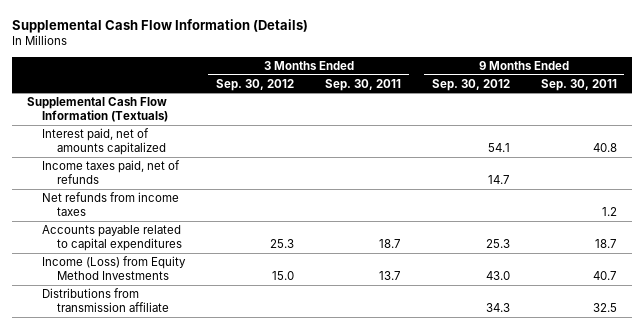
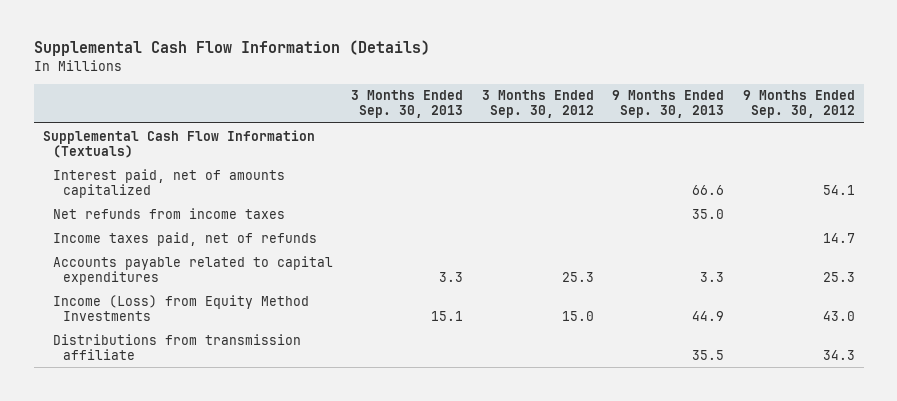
[325,78,402,91] Sep. 30, 2011 -> none
[540,78,617,91] Sep. 30, 2011 -> none
none -> [351,90,464,119] 3 Months Ended Sep. 30, 2013
none -> [612,90,725,119] 9 Months Ended Sep. 30, 2013
[42,160,181,185] Income taxes paid, net of refunds -> [53,231,318,246] Income taxes paid, net of refunds

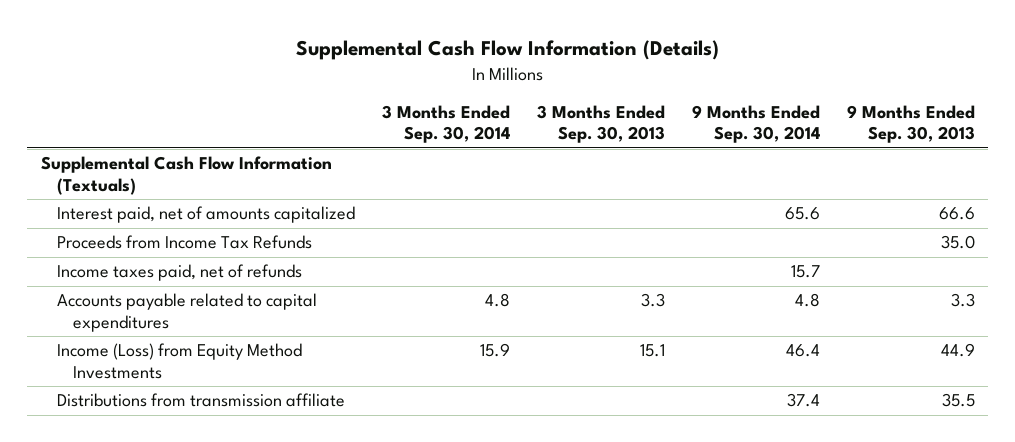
[481,90,594,119] 3 Months Ended Sep. 30, 2012 -> none
[742,90,855,119] 9 Months Ended Sep. 30, 2012 -> none
none -> [381,105,510,144] 3 Months Ended Sep. 30, 2014
none -> [691,105,820,144] 9 Months Ended Sep. 30, 2014
[53,207,286,219] Net refunds from income taxes -> [56,235,312,250] Proceeds from Income Tax Refunds

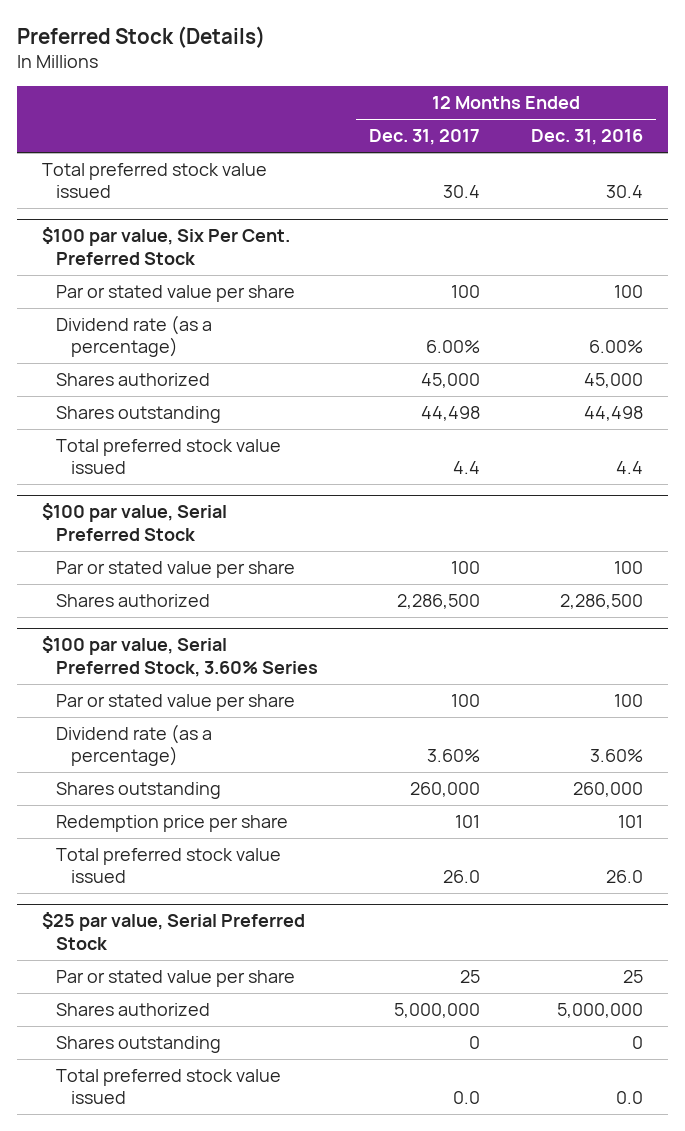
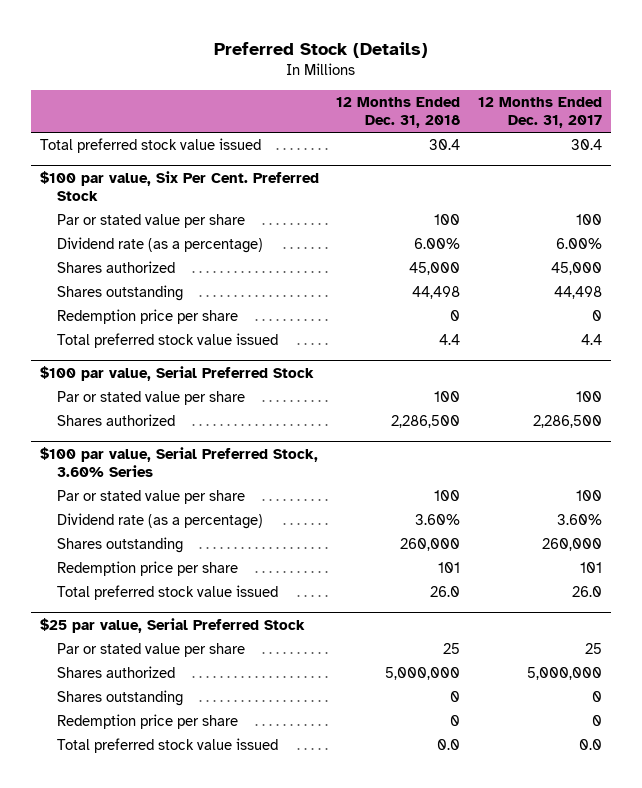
[531,129,644,146] Dec. 31, 2016 -> none
none -> [336,97,461,129] 12 Months Ended Dec. 31, 2018
none -> [56,309,238,325] Redemption price per share
none -> [56,714,238,730] Redemption price per share

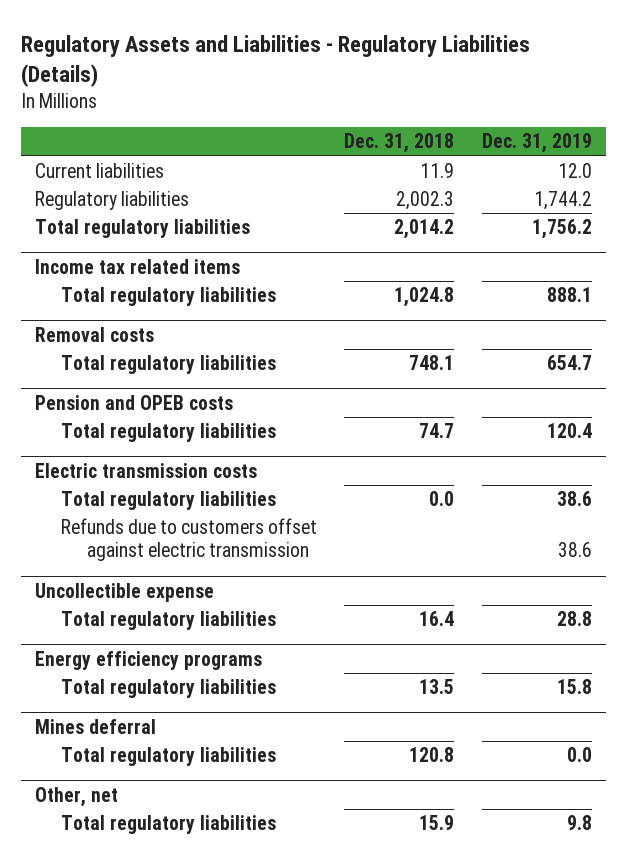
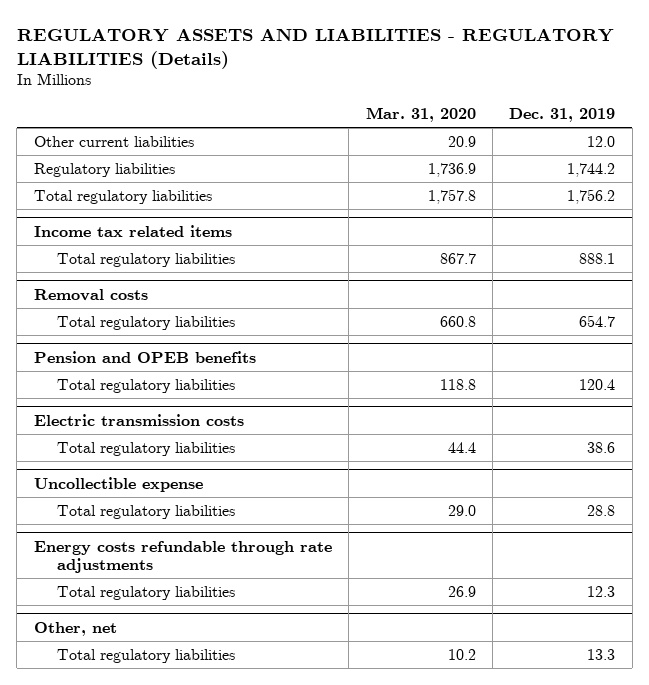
[21,34,531,87] Regulatory Assets and Liabilities - Regulatory Liabilities (Details) -> [16,27,614,69] REGULATORY ASSETS AND LIABILITIES - REGULATORY LIABILITIES (Details)
[344,133,455,154] Dec. 31, 2018 -> none
none -> [365,107,476,123] Mar. 31, 2020
[35,163,165,179] Current liabilities -> [33,135,194,147] Other current liabilities
[35,394,234,410] Pension and OPEB costs -> [33,350,256,363] Pension and OPEB benefits
[61,518,318,562] Refunds due to customers offset against electric transmission -> none
[35,650,263,670] Energy efficiency programs -> none
[35,718,157,734] Mines deferral -> none
[61,747,277,767] Total regulatory liabilities -> none
none -> [33,540,332,573] Energy costs refundable through rate adjustments
[556,679,592,695] 15.8 -> [587,585,616,597] 12.3
[566,815,592,831] 9.8 -> [587,648,616,660] 13.3

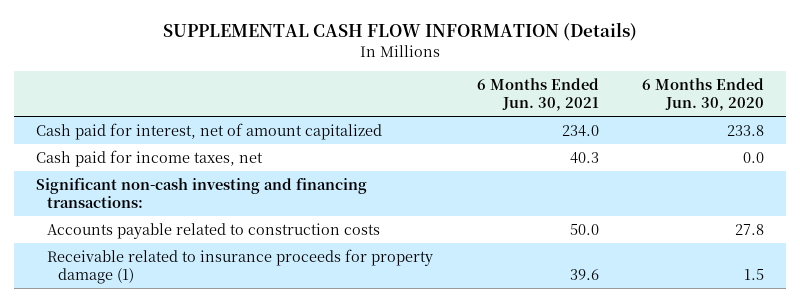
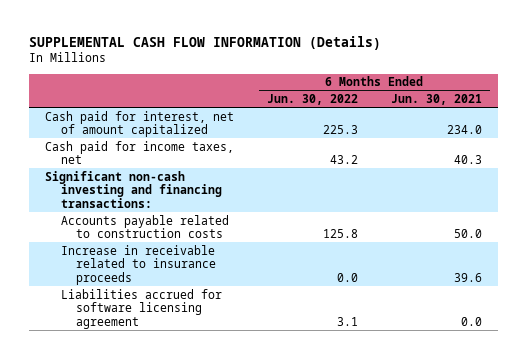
[642,77,765,112] 6 Months Ended Jun. 30, 2020 -> none
none -> [266,93,358,105] Jun. 30, 2022
[46,248,433,284] Receivable related to insurance proceeds for property damage (1) -> [60,244,217,285] Increase in receivable related to insurance proceeds
none -> [60,288,222,329] Liabilities accrued for software licensing agreement

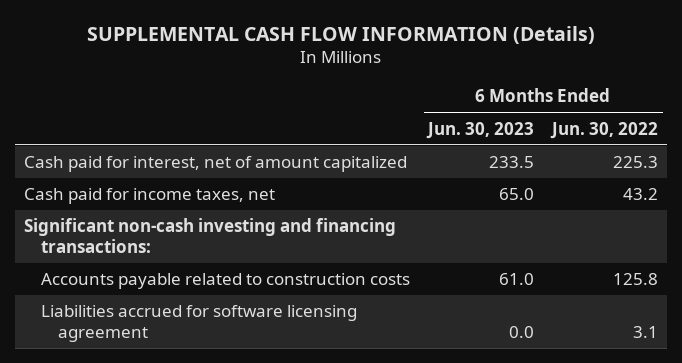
[390,93,482,105] Jun. 30, 2021 -> none
none -> [426,121,535,139] Jun. 30, 2023
[60,244,217,285] Increase in receivable related to insurance proceeds -> none

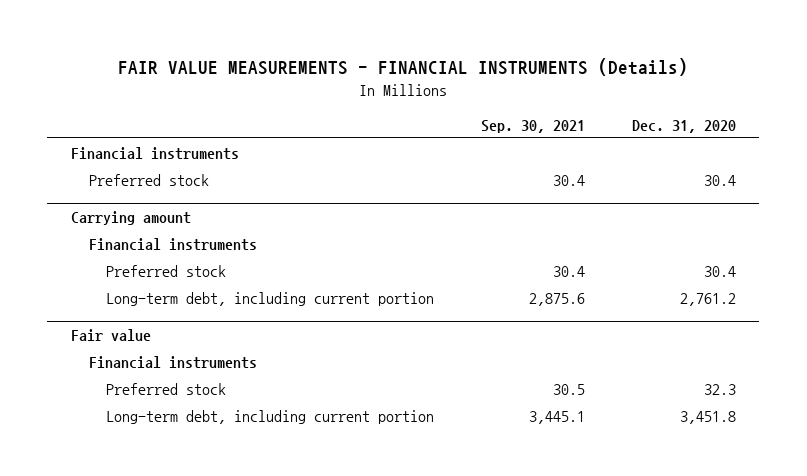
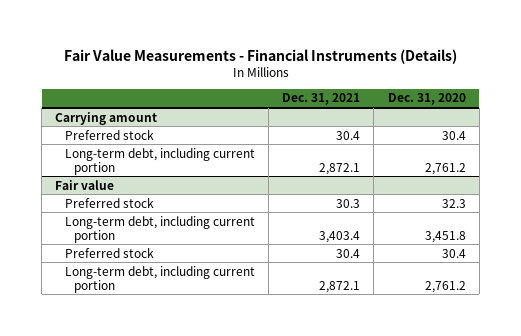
[118,57,689,76] FAIR VALUE MEASUREMENTS - FINANCIAL INSTRUMENTS (Details) -> [63,48,457,64] Fair Value Measurements - Financial Instruments (Details)
[481,119,586,133] Sep. 30, 2021 -> none
none -> [282,93,361,106] Dec. 31, 2021
[70,146,239,160] Financial instruments -> none
[88,173,209,186] Preferred stock -> none
[88,237,257,251] Financial instruments -> none
[88,355,257,369] Financial instruments -> none
none -> [64,246,154,258] Preferred stock
none -> [64,265,255,293] Long-term debt, including current portion

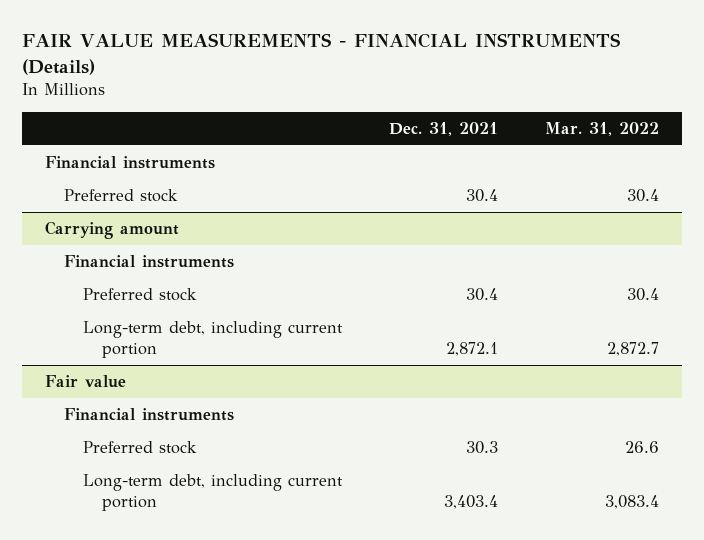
[63,48,457,64] Fair Value Measurements - Financial Instruments (Details) -> [21,33,621,75] FAIR VALUE MEASUREMENTS - FINANCIAL INSTRUMENTS (Details)
[387,93,466,106] Dec. 31, 2020 -> none
none -> [544,121,659,136] Mar. 31, 2022
none -> [45,156,216,170] Financial instruments
none -> [64,189,179,203] Preferred stock
none -> [64,255,235,269] Financial instruments
none -> [64,408,235,422] Financial instruments
[64,246,154,258] Preferred stock -> none
[64,265,255,293] Long-term debt, including current portion -> none

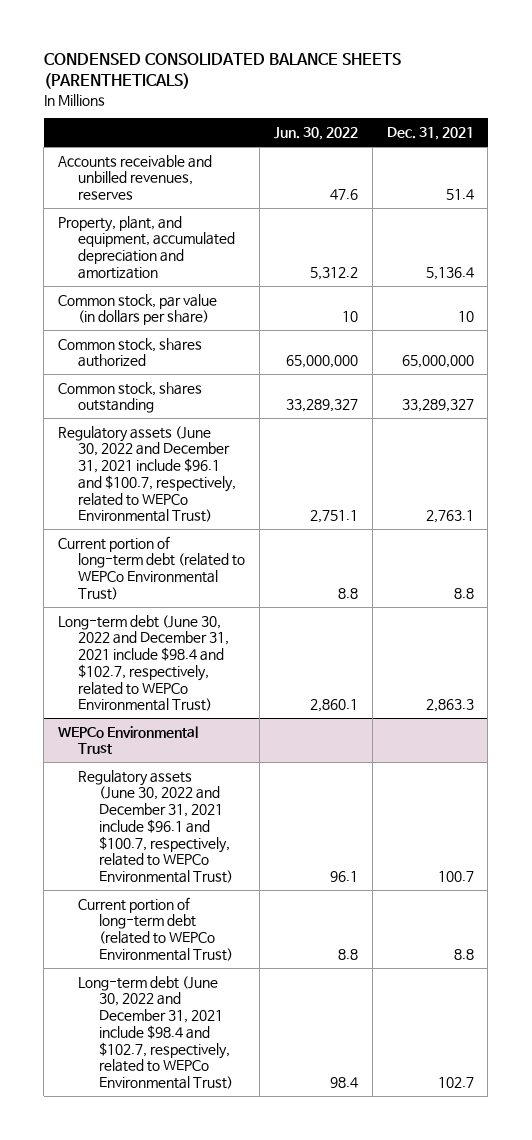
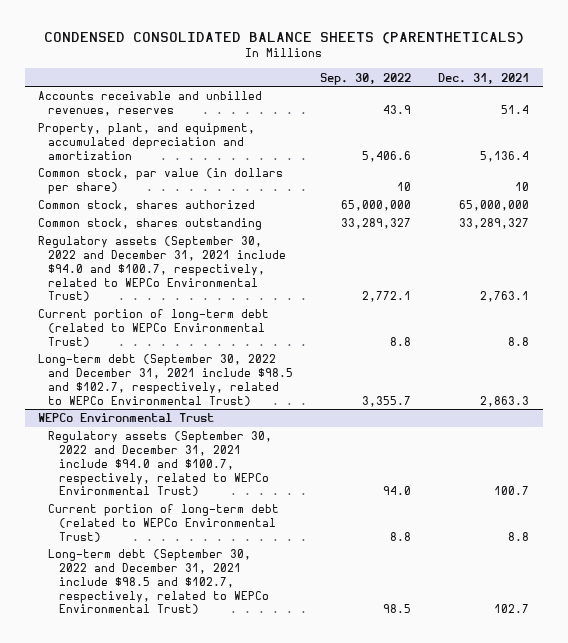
[273,127,358,141] Jun. 30, 2022 -> none
none -> [320,72,412,85] Sep. 30, 2022
[57,425,237,523] Regulatory assets (June 30, 2022 and December 31, 2021 include $96.1 and $100.7, respectively, related to WEPCo Environmental Trust) -> [38,236,287,302] Regulatory assets (September 30, 2022 and December 31, 2021 include $94.0 and $100.7, respectively, related to WEPCo Environmental Trust)
[57,614,230,712] Long-term debt (June 30, 2022 and December 31, 2021 include $98.4 and $102.7, respectively, related to WEPCo Environmental Trust) -> [38,354,294,406] Long-term debt (September 30, 2022 and December 31, 2021 include $98.5 and $102.7, respectively, related to WEPCo Environmental Trust)
[78,769,233,883] Regulatory assets (June 30, 2022 and December 31, 2021 include $96.1 and $100.7, respectively, related to WEPCo Environmental Trust) -> [48,431,273,497] Regulatory assets (September 30, 2022 and December 31, 2021 include $94.0 and $100.7, respectively, related to WEPCo Environmental Trust)
[78,975,233,1089] Long-term debt (June 30, 2022 and December 31, 2021 include $98.4 and $102.7, respectively, related to WEPCo Environmental Trust) -> [48,549,269,615] Long-term debt (September 30, 2022 and December 31, 2021 include $98.5 and $102.7, respectively, related to WEPCo Environmental Trust)

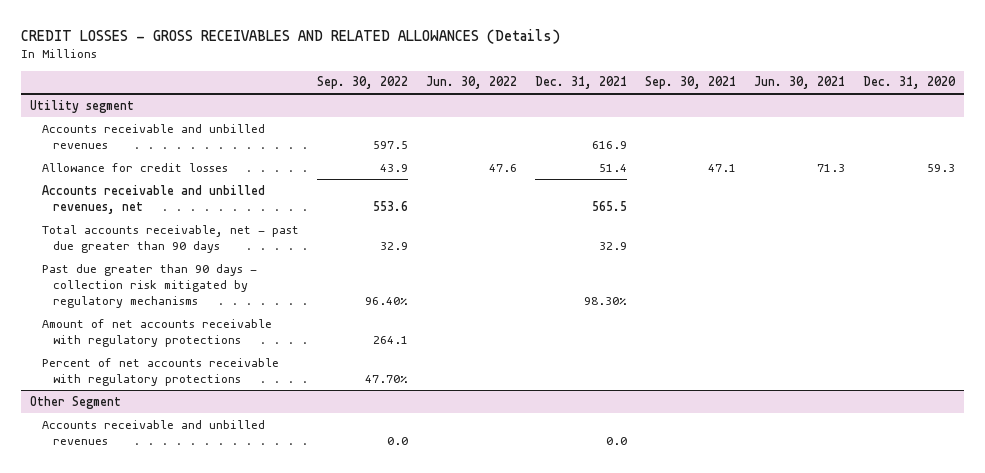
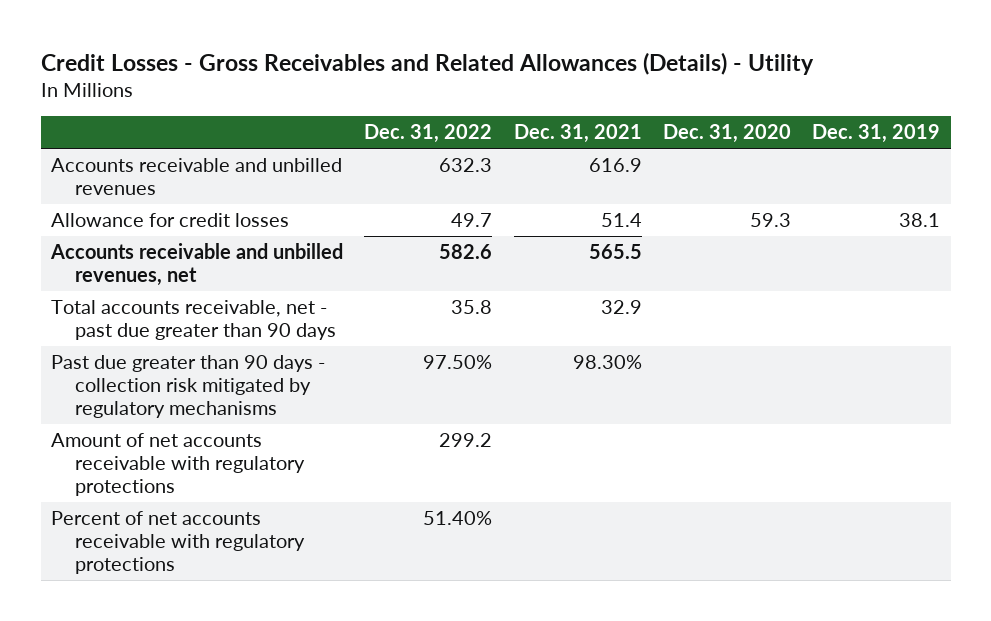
[21,28,561,44] CREDIT LOSSES - GROSS RECEIVABLES AND RELATED ALLOWANCES (Details) -> [40,51,814,75] Credit Losses - Gross Receivables and Related Allowances (Details) - Utility
[316,76,408,90] Sep. 30, 2022 -> none
[425,76,517,90] Jun. 30, 2022 -> none
[644,76,736,90] Sep. 30, 2021 -> none
[753,76,845,90] Jun. 30, 2021 -> none
none -> [364,124,493,144] Dec. 31, 2022
none -> [812,124,941,144] Dec. 31, 2019
[30,99,135,113] Utility segment -> none
[30,395,122,409] Other Segment -> none
[41,419,265,445] Accounts receivable and unbilled revenues -> none

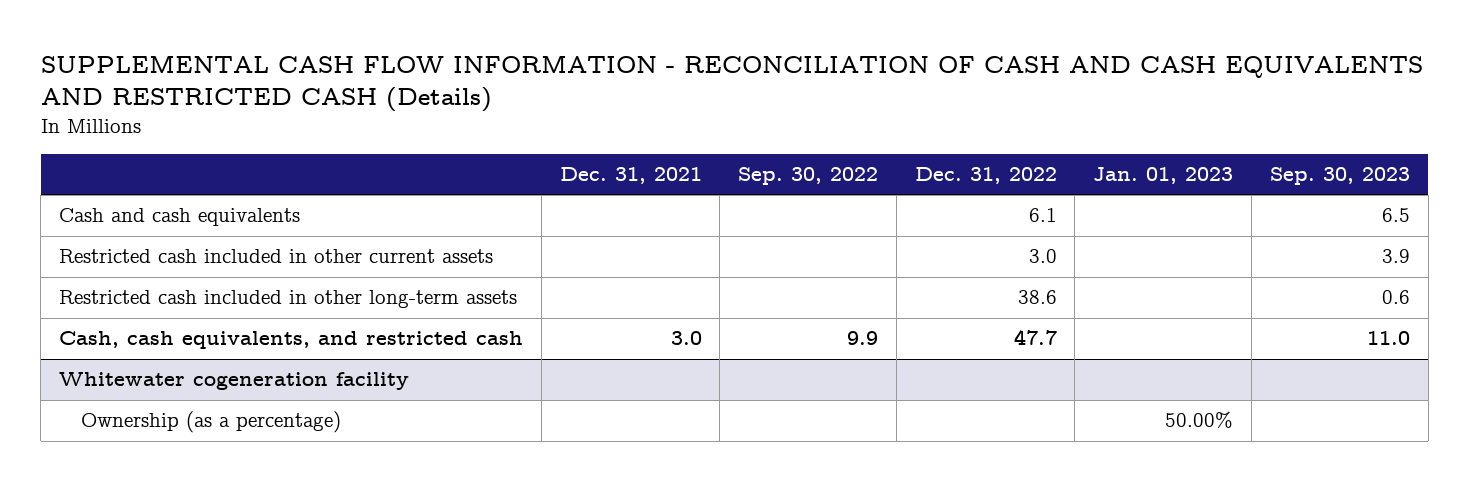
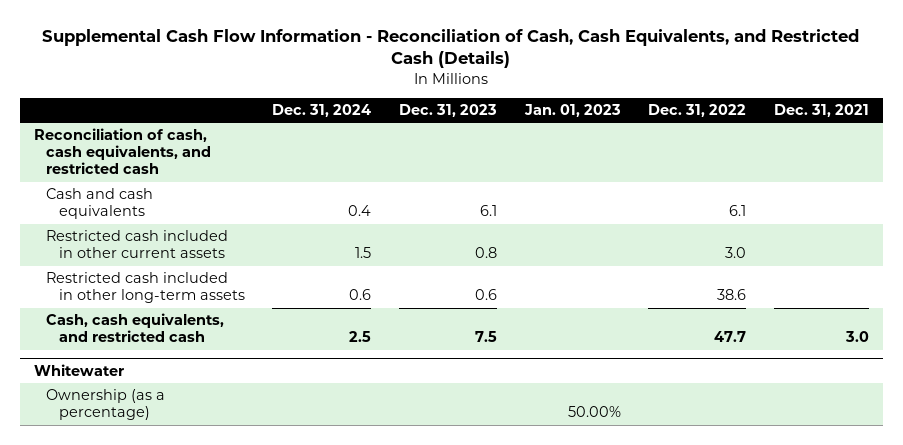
[40,54,1423,112] SUPPLEMENTAL CASH FLOW INFORMATION - RECONCILIATION OF CASH AND CASH EQUIVALENTS AND RESTRICTED CASH (Details) -> [42,29,860,69] Supplemental Cash Flow Information - Reconciliation of Cash, Cash Equivalents, and Restricted Cash (Details)
[738,167,879,186] Sep. 30, 2022 -> none
[1269,167,1410,186] Sep. 30, 2023 -> none
none -> [272,104,372,118] Dec. 31, 2024
none -> [398,104,497,118] Dec. 31, 2023
none -> [33,128,212,175] Reconciliation of cash, cash equivalents, and restricted cash
[59,372,410,391] Whitewater cogeneration facility -> [33,363,124,376] Whitewater

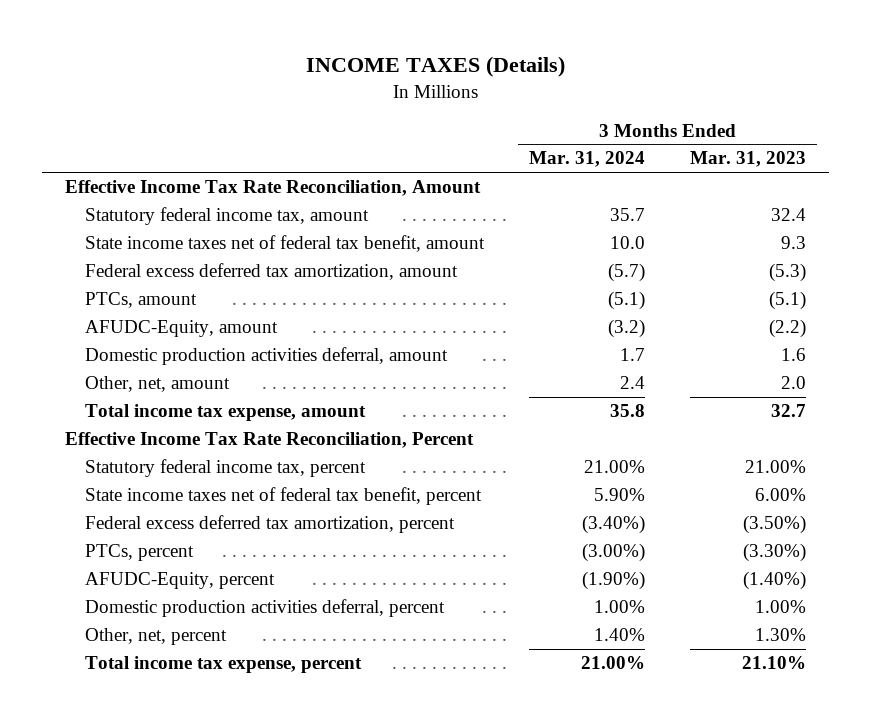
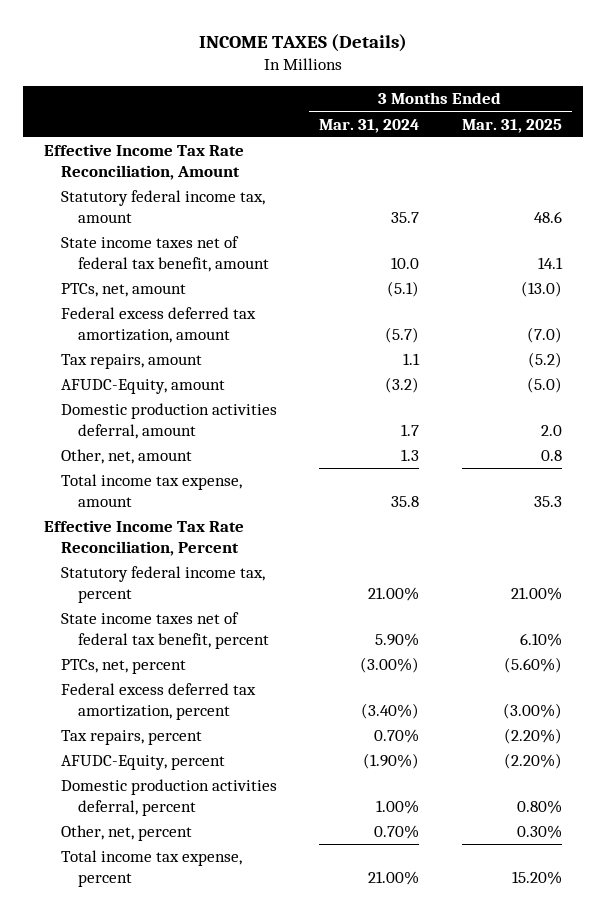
[690,151,807,168] Mar. 31, 2023 -> none
none -> [461,118,562,133] Mar. 31, 2025
none -> [60,283,186,298] PTCs, net, amount
[84,292,197,309] PTCs, amount -> none
none -> [60,354,202,370] Tax repairs, amount
[620,376,646,390] 2.4 -> [401,449,420,462] 1.3
none -> [60,659,186,675] PTCs, net, percent
[84,544,194,562] PTCs, percent -> none
none -> [60,730,202,746] Tax repairs, percent
[594,628,646,642] 1.40% -> [374,825,420,840] 0.70%

